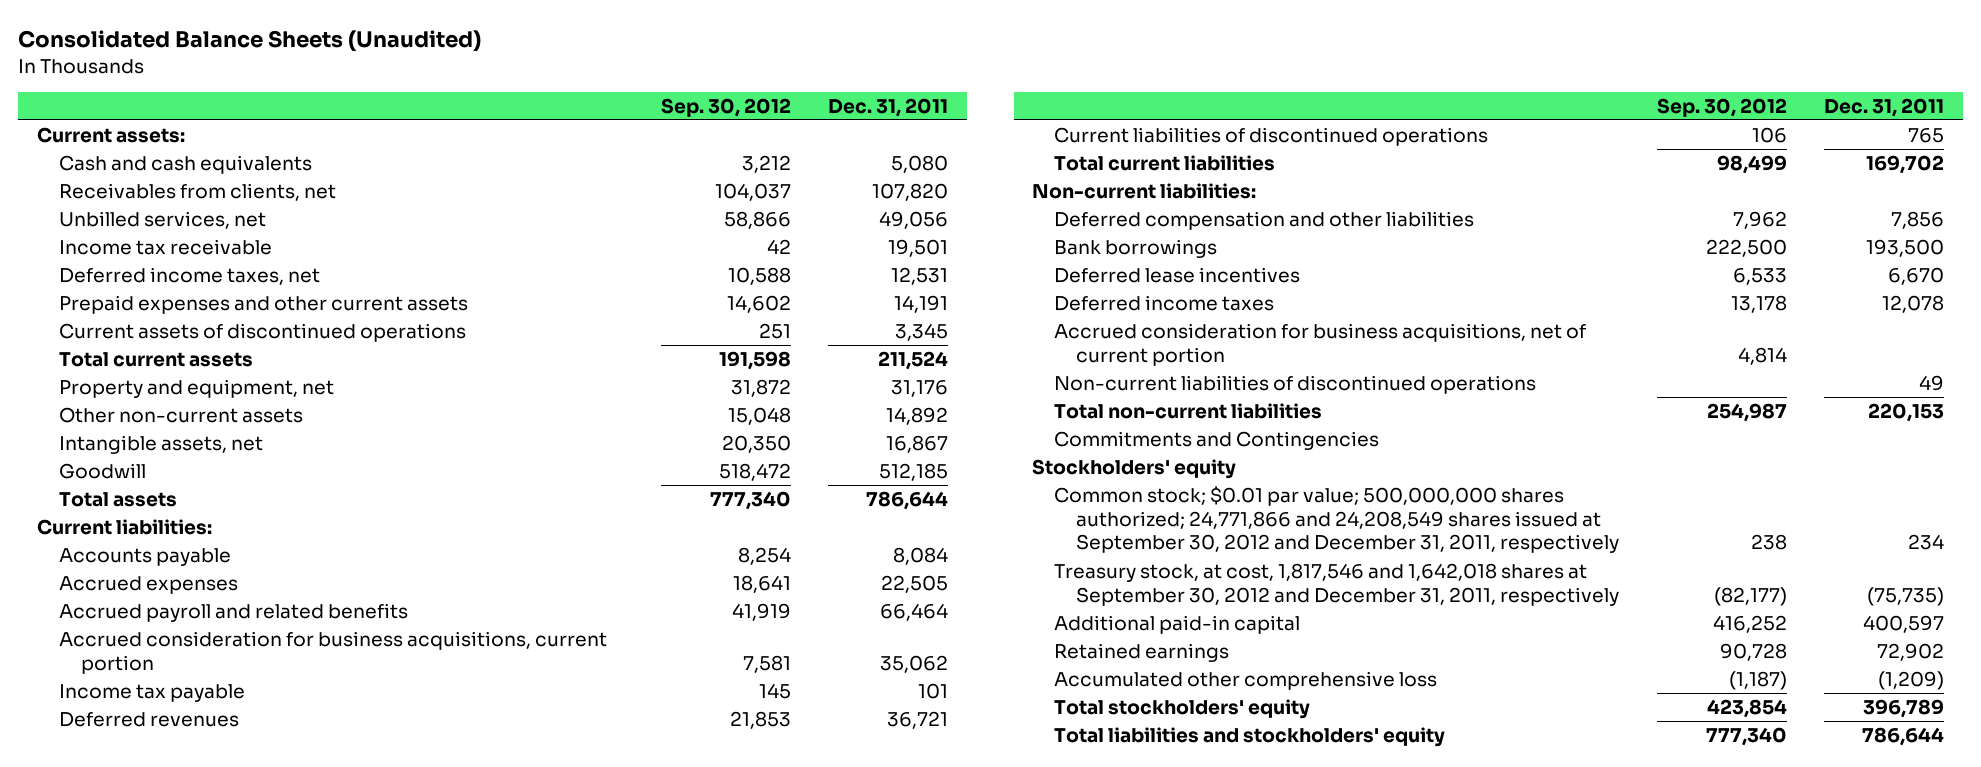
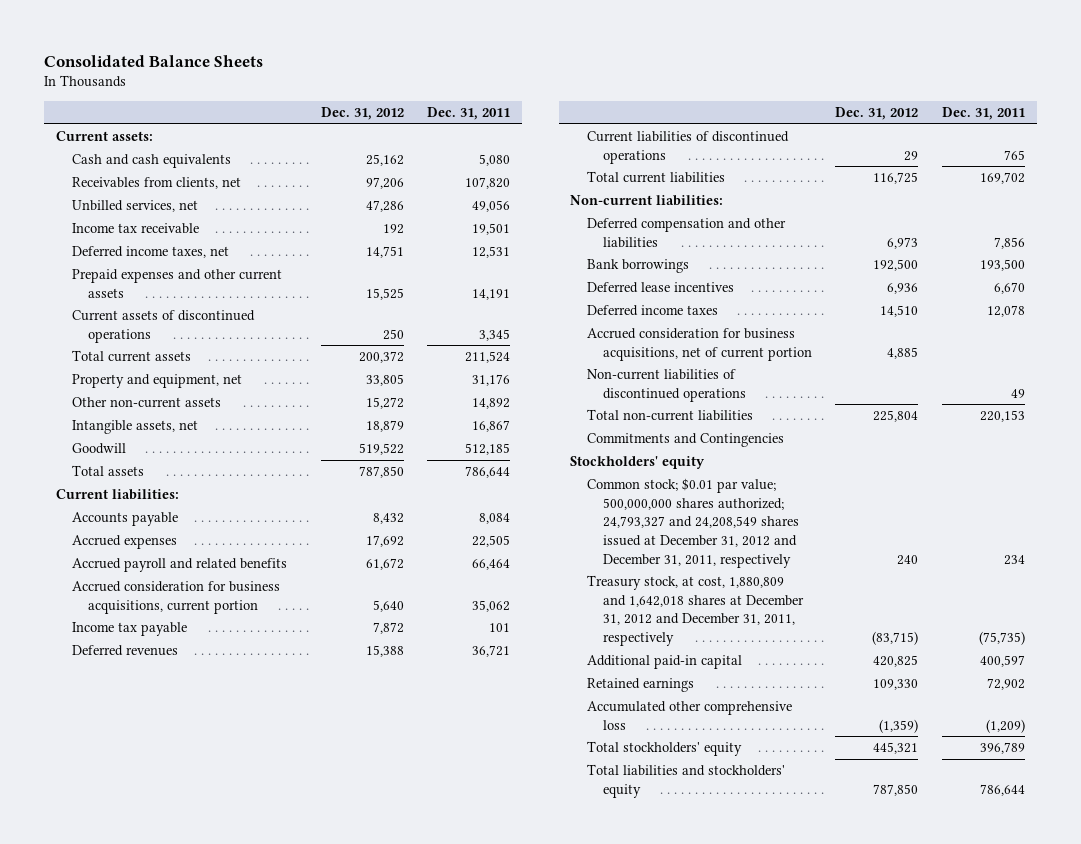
[18,30,482,52] Consolidated Balance Sheets (Unaudited) -> [44,54,264,67] Consolidated Balance Sheets
[660,97,791,117] Sep. 30, 2012 -> none
none -> [320,107,404,121] Dec. 31, 2012
[1054,485,1620,554] Common stock; $0.01 par value; 500,000,000 shares authorized; 24,771,866 and 24,208,549 shares issued at September 30, 2012 and December 31, 2011, respectively -> [586,478,799,568] Common stock; $0.01 par value; 500,000,000 shares authorized; 24,793,327 and 24,208,549 shares issued at December 31, 2012 and December 31, 2011, respectively
[1054,562,1620,606] Treasury stock, at cost, 1,817,546 and 1,642,018 shares at September 30, 2012 and December 31, 2011, respectively -> [586,575,804,646] Treasury stock, at cost, 1,880,809 and 1,642,018 shares at December 31, 2012 and December 31, 2011, respectively

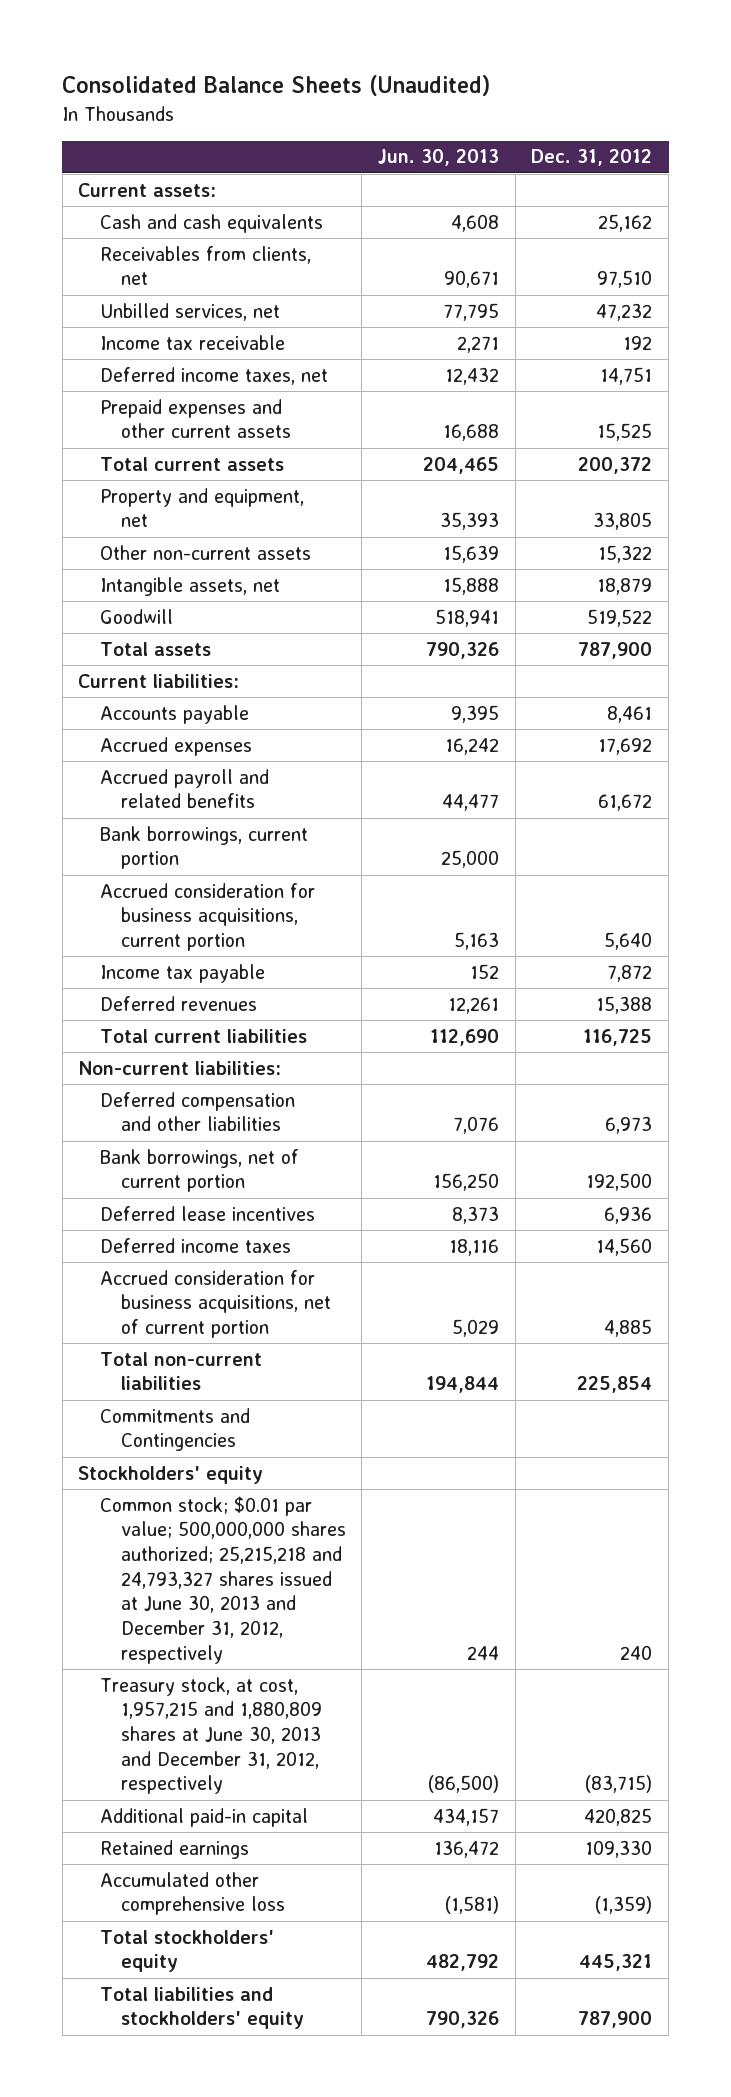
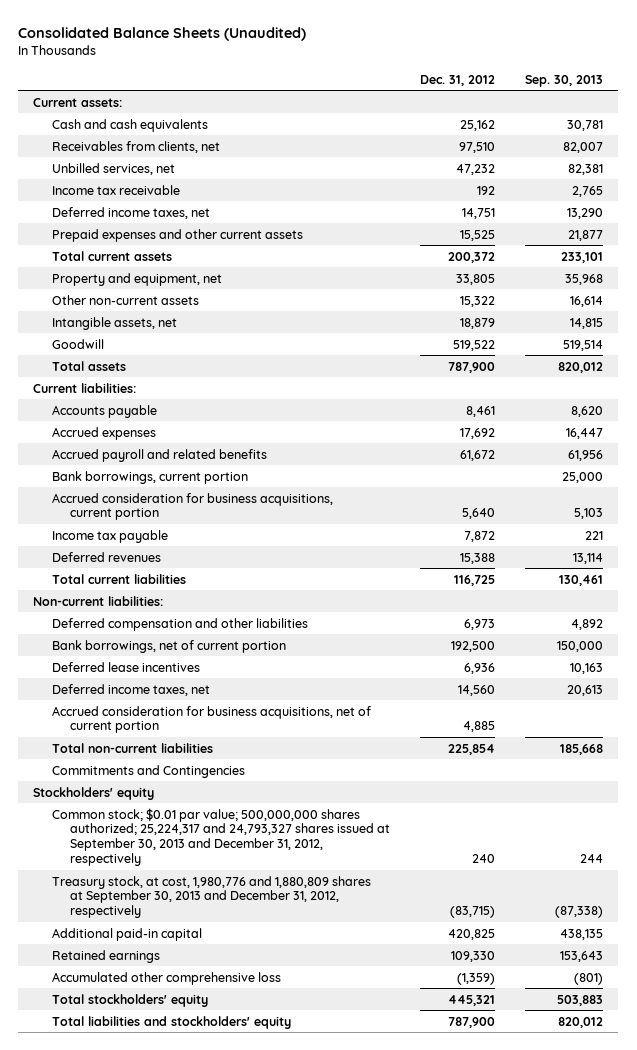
[378,149,500,167] Jun. 30, 2013 -> none
none -> [525,74,604,87] Sep. 30, 2013
[99,1237,291,1253] Deferred income taxes -> [51,683,210,696] Deferred income taxes, net
[99,1495,346,1664] Common stock; $0.01 par value; 500,000,000 shares authorized; 25,215,218 and 24,793,327 shares issued at June 30, 2013 and December 31, 2012, respectively -> [51,807,390,866] Common stock; $0.01 par value; 500,000,000 shares authorized; 25,224,317 and 24,793,327 shares issued at September 30, 2013 and December 31, 2012, respectively
[99,1676,322,1795] Treasury stock, at cost, 1,957,215 and 1,880,809 shares at June 30, 2013 and December 31, 2012, respectively -> [51,875,371,919] Treasury stock, at cost, 1,980,776 and 1,880,809 shares at September 30, 2013 and December 31, 2012, respectively

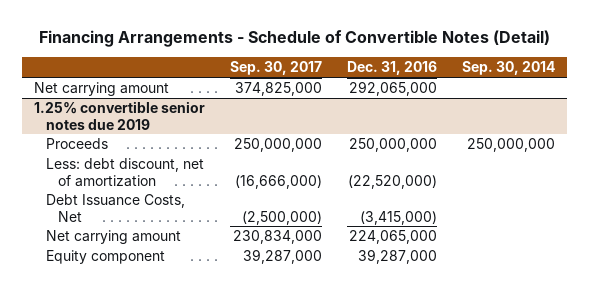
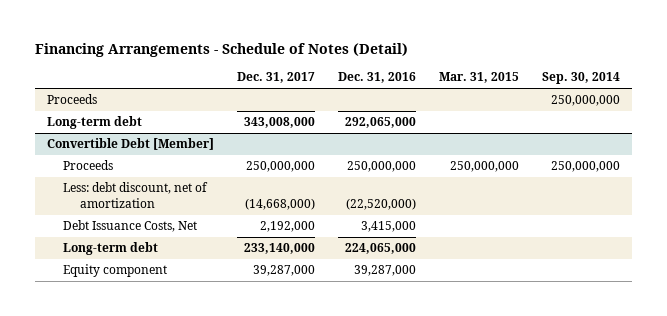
[38,30,550,48] Financing Arrangements - Schedule of Convertible Notes (Detail) -> [35,43,409,58] Financing Arrangements - Schedule of Notes (Detail)
[230,61,323,76] Sep. 30, 2017 -> none
none -> [236,72,315,84] Dec. 31, 2017
none -> [439,72,520,84] Mar. 31, 2015
none -> [46,94,97,105] Proceeds
[34,82,170,97] Net carrying amount -> [46,116,142,130] Long-term debt
[34,101,206,130] 1.25% convertible senior notes due 2019 -> [46,138,214,151] Convertible Debt [Member]
[359,210,437,225] (3,415,000) -> [360,221,416,233] 3,415,000
[46,230,182,245] Net carrying amount -> [63,242,159,256] Long-term debt

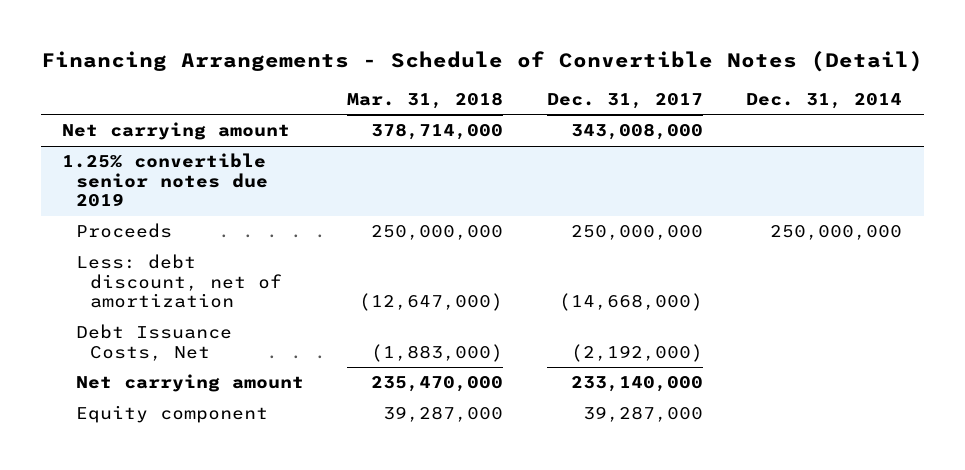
[35,43,409,58] Financing Arrangements - Schedule of Notes (Detail) -> [40,50,923,72] Financing Arrangements - Schedule of Convertible Notes (Detail)
[337,72,416,84] Dec. 31, 2016 -> none
[439,72,520,84] Mar. 31, 2015 -> none
[542,72,621,85] Sep. 30, 2014 -> none
none -> [347,91,504,109] Mar. 31, 2018
none -> [746,92,903,109] Dec. 31, 2014
[46,94,97,105] Proceeds -> none
[46,116,142,130] Long-term debt -> [62,122,291,141] Net carrying amount
[46,138,214,151] Convertible Debt [Member] -> [62,153,268,208] 1.25% convertible senior notes due 2019
[259,221,315,233] 2,192,000 -> [570,343,703,362] (2,192,000)
[63,242,159,256] Long-term debt -> [75,374,304,393] Net carrying amount

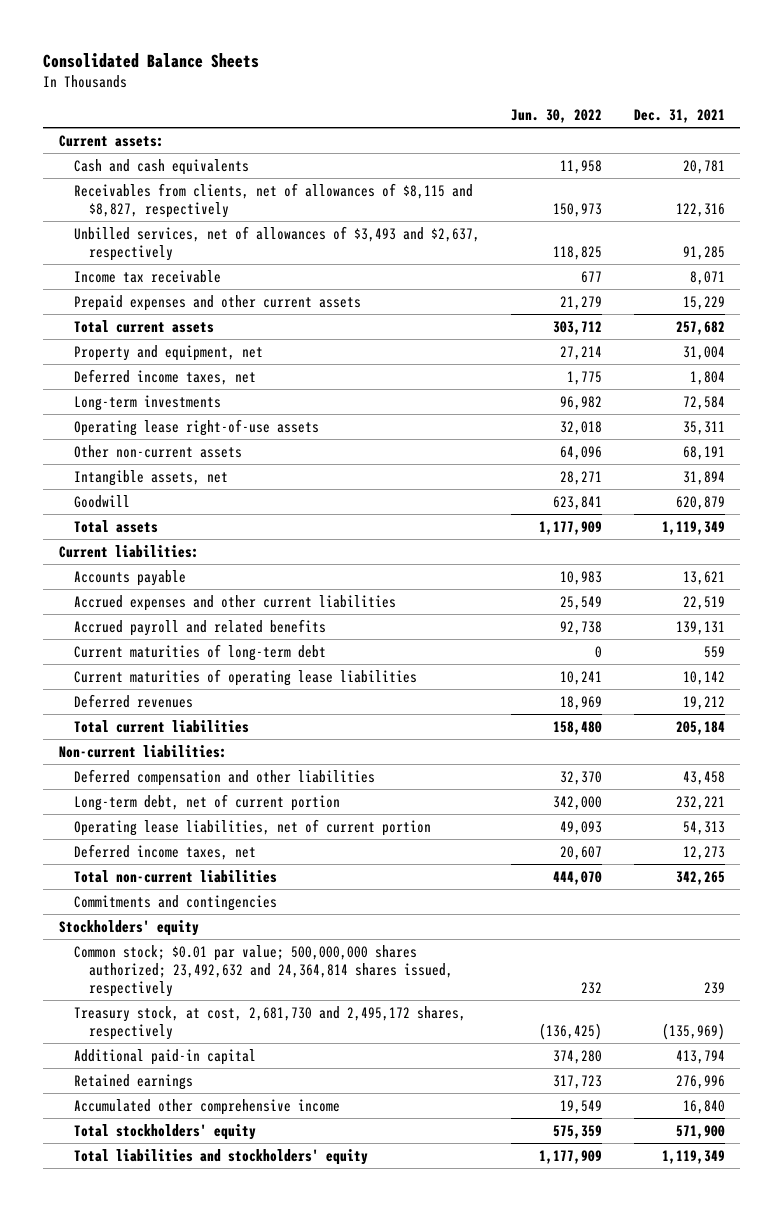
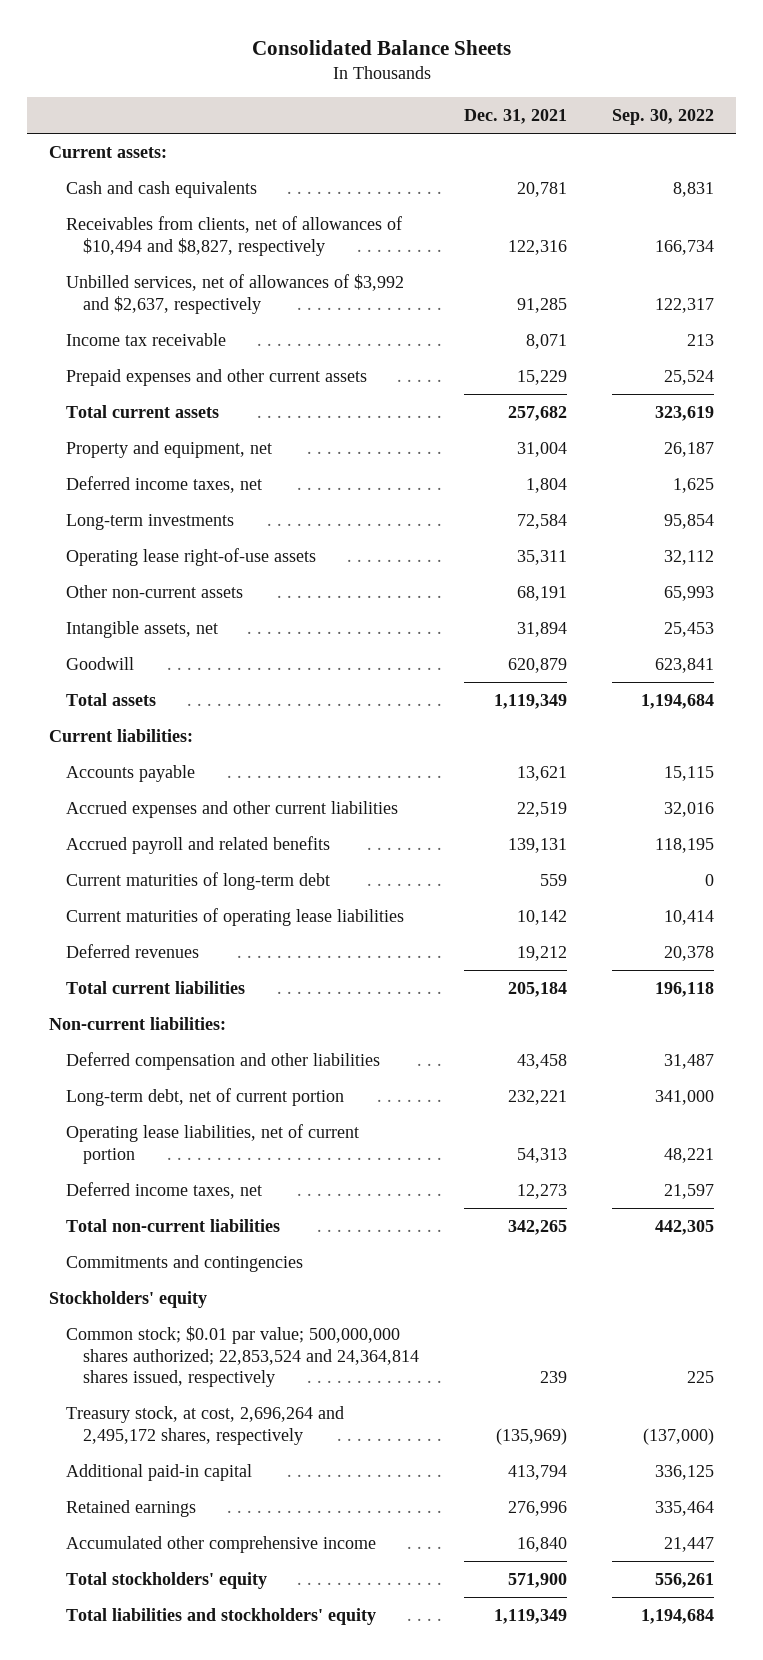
[511,109,603,124] Jun. 30, 2022 -> none
none -> [612,109,715,126] Sep. 30, 2022
[74,182,474,219] Receivables from clients, net of allowances of $8,115 and $8,827, respectively -> [66,215,403,256] Receivables from clients, net of allowances of $10,494 and $8,827, respectively
[74,225,481,262] Unbilled services, net of allowances of $3,493 and $2,637, respectively -> [66,273,405,314] Unbilled services, net of allowances of $3,992 and $2,637, respectively
[74,944,454,998] Common stock; $0.01 par value; 500,000,000 shares authorized; 23,492,632 and 24,364,814 shares issued, respectively -> [66,1325,420,1388] Common stock; $0.01 par value; 500,000,000 shares authorized; 22,853,524 and 24,364,814 shares issued, respectively
[74,1005,467,1041] Treasury stock, at cost, 2,681,730 and 2,495,172 shares, respectively -> [66,1405,345,1445] Treasury stock, at cost, 2,696,264 and 2,495,172 shares, respectively

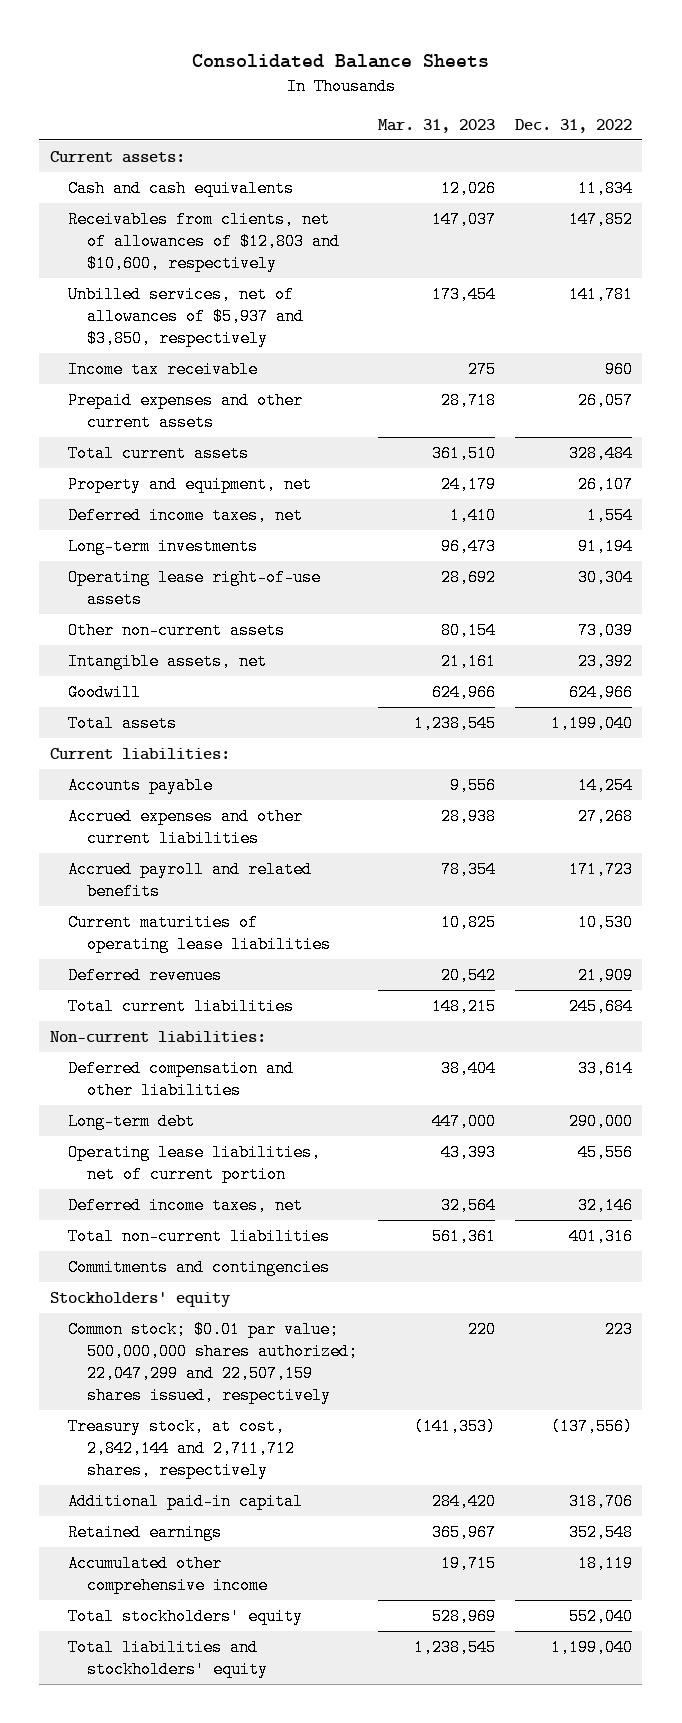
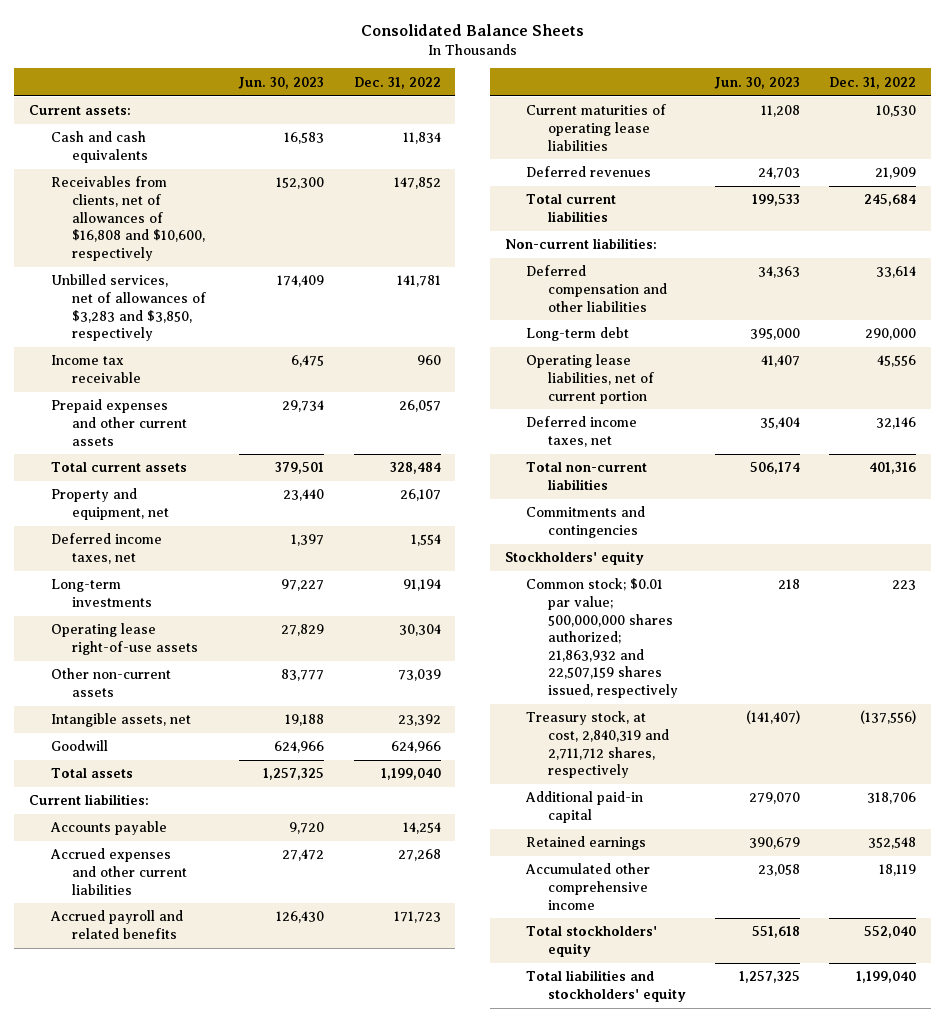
[377,118,495,133] Mar. 31, 2023 -> none
none -> [238,76,325,89] Jun. 30, 2023
[68,210,341,273] Receivables from clients, net of allowances of $12,803 and $10,600, respectively -> [50,176,206,261] Receivables from clients, net of allowances of $16,808 and $10,600, respectively
[68,285,305,348] Unbilled services, net of allowances of $5,937 and $3,850, respectively -> [50,274,207,342] Unbilled services, net of allowances of $3,283 and $3,850, respectively
[68,1320,359,1405] Common stock; $0.01 par value; 500,000,000 shares authorized; 22,047,299 and 22,507,159 shares issued, respectively -> [526,578,678,698] Common stock; $0.01 par value; 500,000,000 shares authorized; 21,863,932 and 22,507,159 shares issued, respectively
[68,1417,296,1480] Treasury stock, at cost, 2,842,144 and 2,711,712 shares, respectively -> [526,711,669,779] Treasury stock, at cost, 2,840,319 and 2,711,712 shares, respectively

